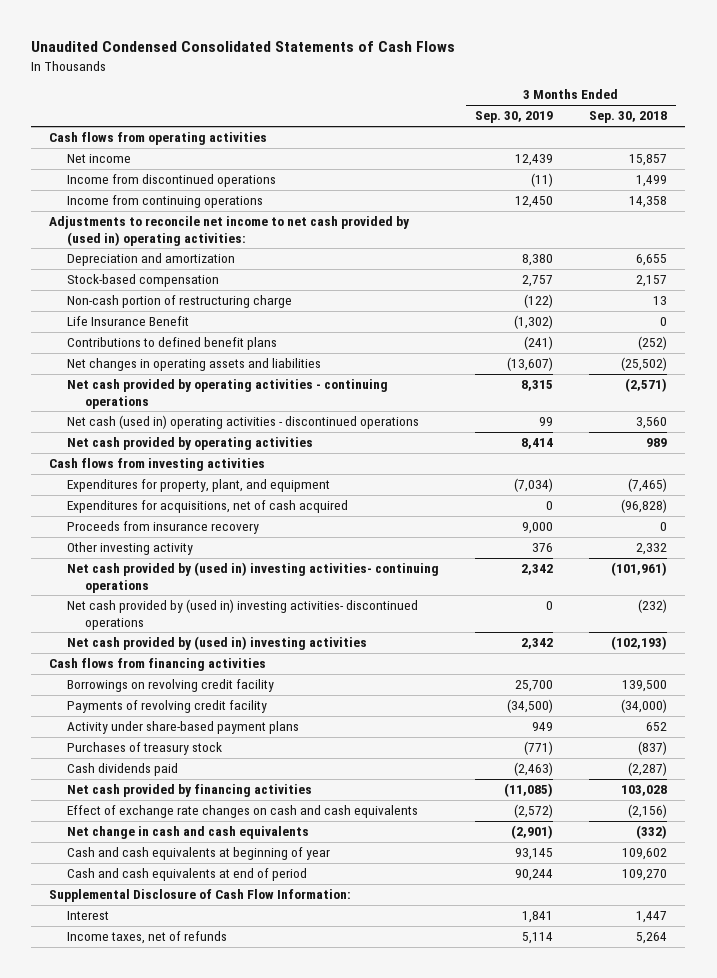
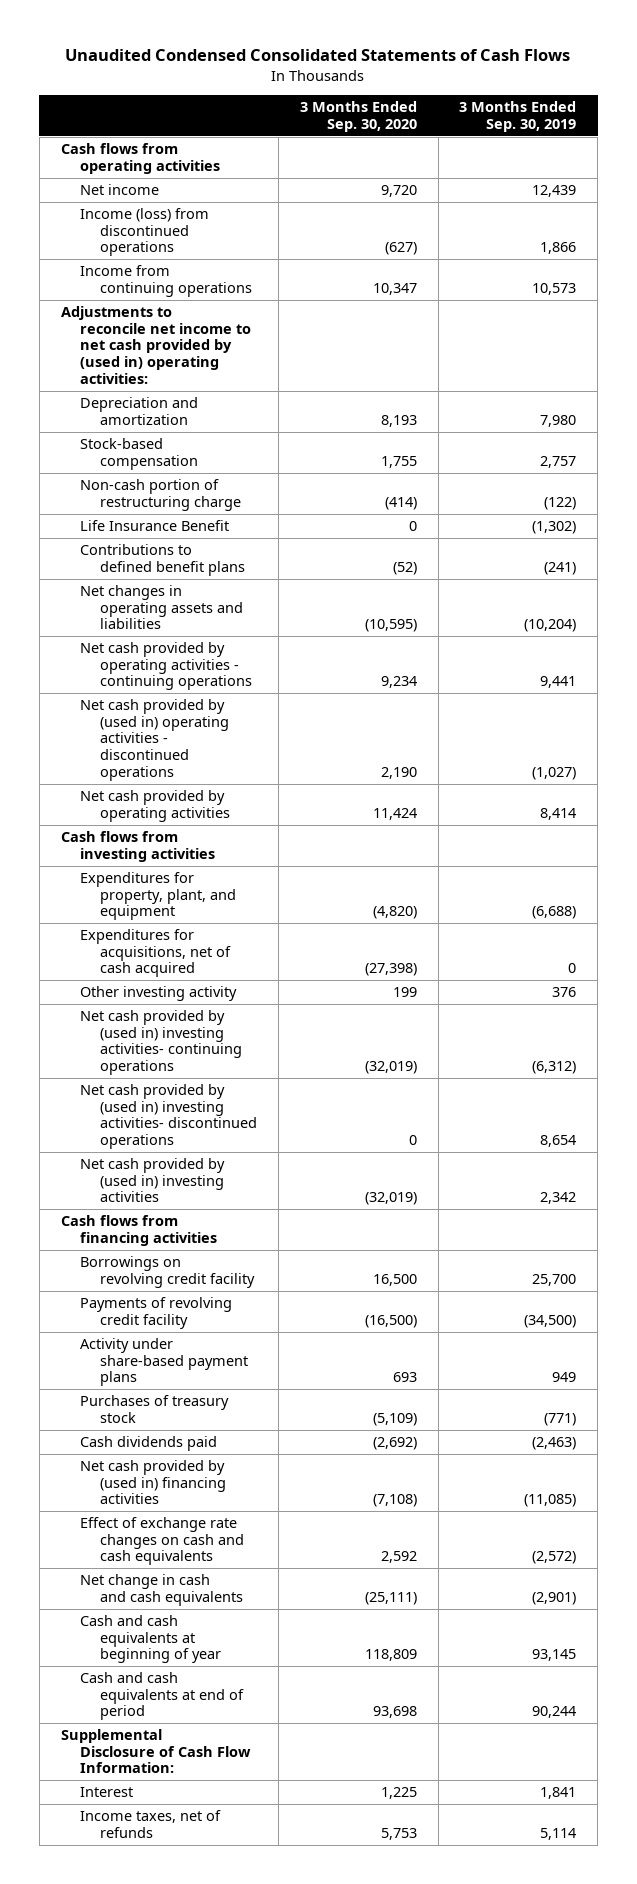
[589,111,668,124] Sep. 30, 2018 -> none
none -> [299,101,417,133] 3 Months Ended Sep. 30, 2020
[67,174,277,188] Income from discontinued operations -> [80,208,210,257] Income (loss) from discontinued operations
[531,173,554,188] (11) -> [540,242,577,255] 1,866
[515,196,554,209] 12,450 -> [532,282,577,295] 10,573
[522,254,554,267] 8,380 -> [540,414,577,427] 7,980
[507,357,554,372] (13,607) -> [524,619,577,633] (10,204)
[521,380,554,392] 8,315 -> [540,676,577,689] 9,441
[67,415,420,430] Net cash (used in) operating activities - discontinued operations -> [80,699,229,781] Net cash provided by (used in) operating activities - discontinued operations
[539,417,554,427] 99 -> [532,766,577,780] (1,027)
[514,478,554,493] (7,034) -> [532,906,577,920] (6,688)
[67,521,260,535] Proceeds from insurance recovery -> none
[521,564,554,576] 2,342 -> [532,1061,577,1075] (6,312)
[546,601,554,611] 0 -> [540,1135,577,1148] 8,654
[67,784,313,798] Net cash provided by financing activities -> [80,1460,226,1505] Net cash provided by (used in) financing activities

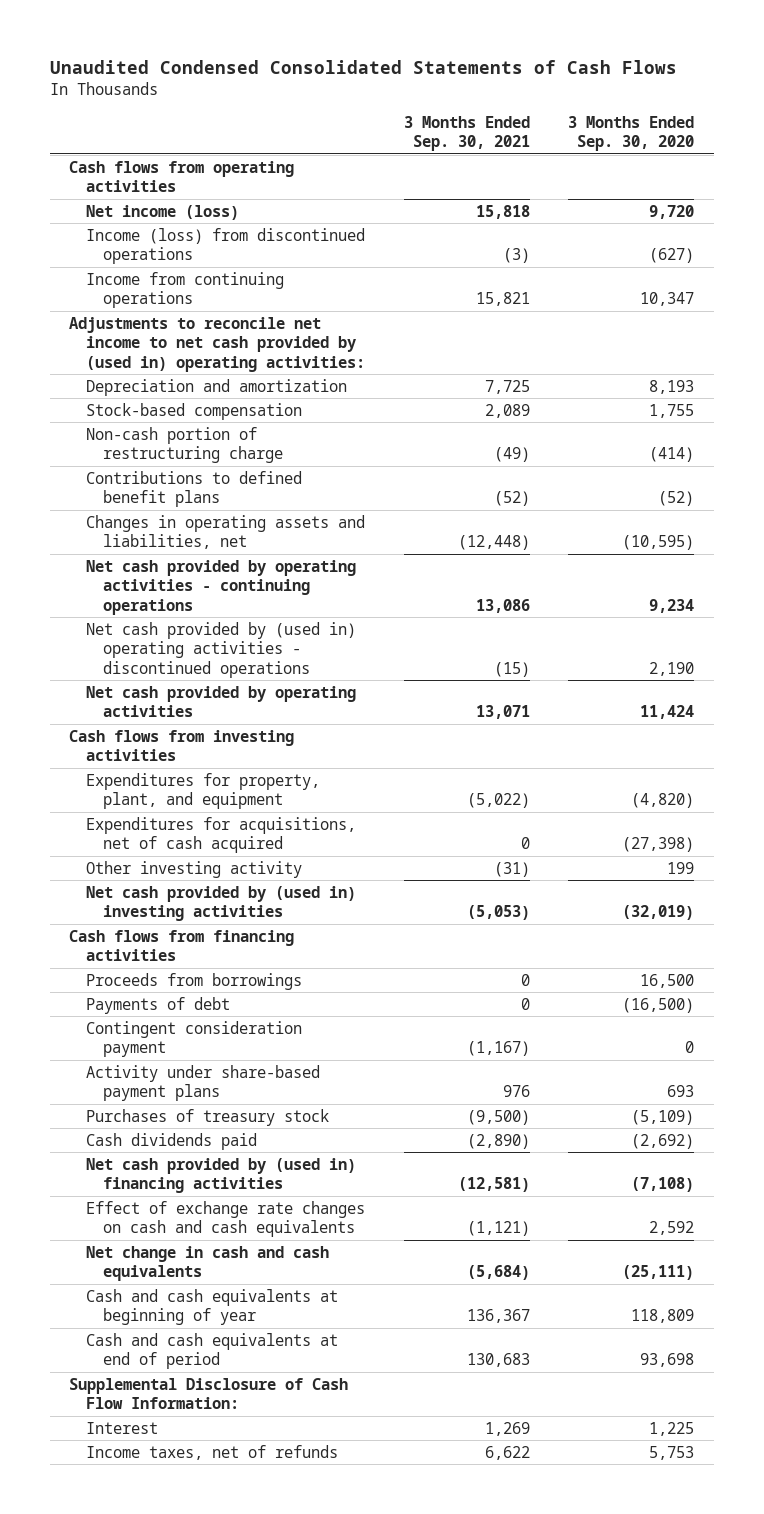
[459,101,577,133] 3 Months Ended Sep. 30, 2019 -> none
none -> [403,115,530,152] 3 Months Ended Sep. 30, 2021
[80,184,160,196] Net income -> [86,204,240,220] Net income (loss)
[80,520,230,532] Life Insurance Benefit -> none
[80,585,243,630] Net changes in operating assets and liabilities -> [86,514,366,550] Changes in operating assets and liabilities, net
[80,1010,242,1076] Net cash provided by (used in) investing activities- continuing operations -> none
[80,1084,257,1150] Net cash provided by (used in) investing activities- discontinued operations -> none
[80,1256,255,1288] Borrowings on revolving credit facility -> [86,972,303,990] Proceeds from borrowings
[80,1297,233,1329] Payments of revolving credit facility -> [86,996,231,1014] Payments of debt
none -> [86,1020,303,1058] Contingent consideration payment

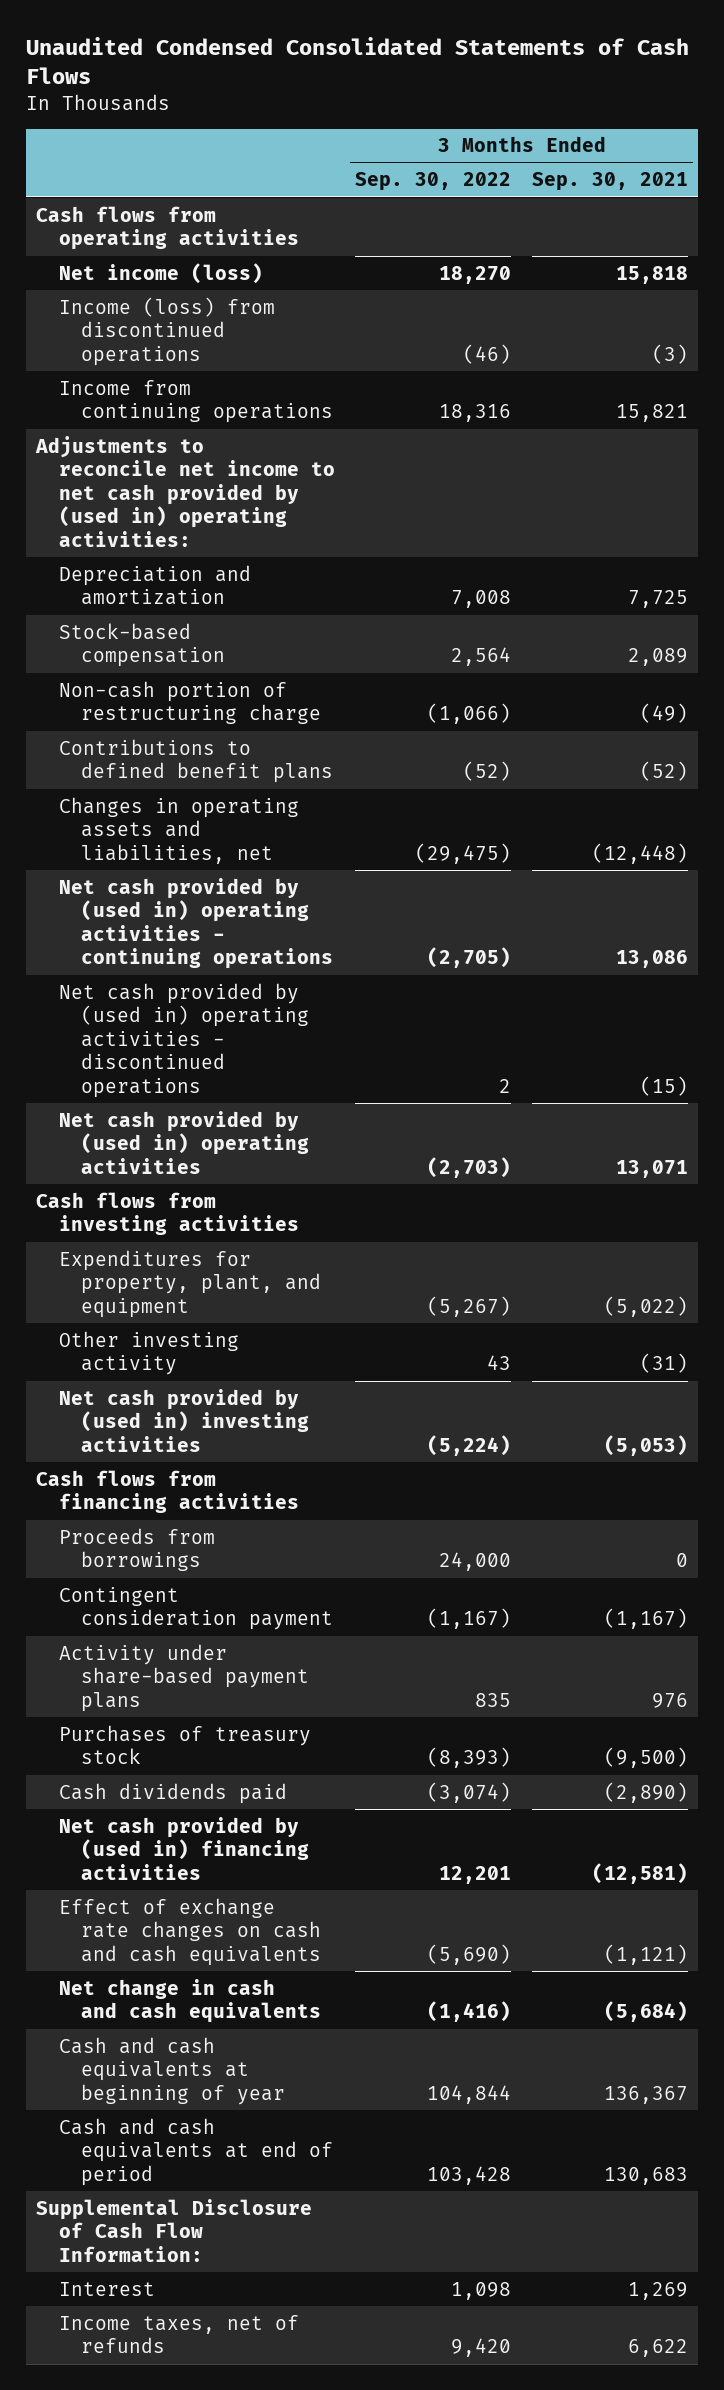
[568,115,695,152] 3 Months Ended Sep. 30, 2020 -> none
none -> [355,172,512,192] Sep. 30, 2022
[86,559,357,615] Net cash provided by operating activities - continuing operations -> [58,877,334,970] Net cash provided by (used in) operating activities - continuing operations
[86,685,357,718] Net cash provided by operating activities -> [58,1110,310,1174] Net cash provided by (used in) operating activities
[86,816,357,854] Expenditures for acquisitions, net of cash acquired -> none
[86,996,231,1014] Payments of debt -> none

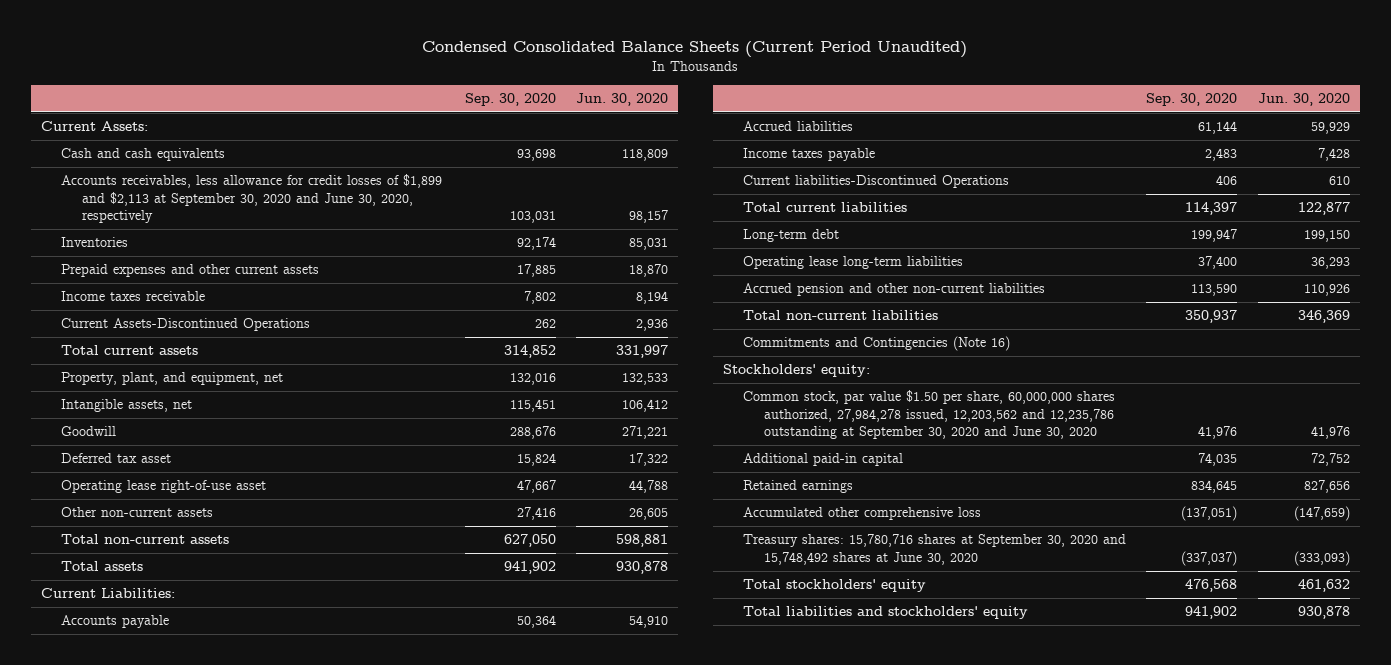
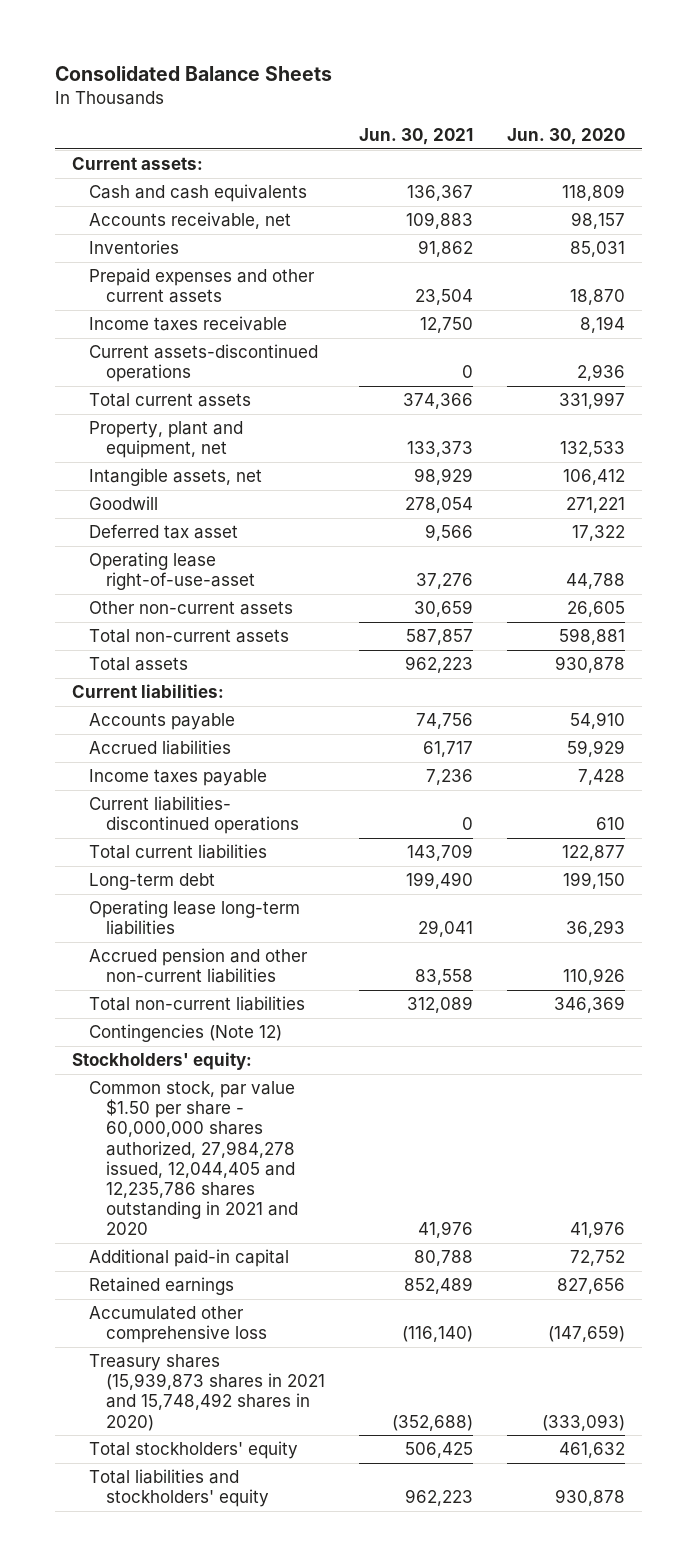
[422,41,968,59] Condensed Consolidated Balance Sheets (Current Period Unaudited) -> [54,66,332,82] Consolidated Balance Sheets
[464,92,556,106] Sep. 30, 2020 -> none
none -> [359,128,474,146] Jun. 30, 2021
[40,121,148,132] Current Assets: -> [71,157,203,171] Current assets:
[61,174,443,224] Accounts receivables, less allowance for credit losses of $1,899 and $2,113 at September 30, 2020 and June 30, 2020, respectively -> [89,212,292,230] Accounts receivable, net
[61,318,311,332] Current Assets-Discontinued Operations -> [89,344,319,383] Current assets-discontinued operations
[61,372,284,386] Property, plant, and equipment, net -> [89,421,244,459] Property, plant and equipment, net
[61,480,267,494] Operating lease right-of-use asset -> [89,552,256,591] Operating lease right-of-use-asset
[40,588,175,599] Current Liabilities: -> [71,684,224,699] Current liabilities:
[743,175,1010,189] Current liabilities-Discontinued Operations -> [89,796,300,835] Current liabilities- discontinued operations
[743,336,1011,352] Commitments and Contingencies (Note 16) -> [89,1024,283,1043] Contingencies (Note 12)
[743,390,1116,440] Common stock, par value $1.50 per share, 60,000,000 shares authorized, 27,984,278 issued, 12,203,562 and 12,235,786 outstanding at September 30, 2020 and June 30, 2020 -> [89,1081,299,1236] Common stock, par value $1.50 per share - 60,000,000 shares authorized, 27,984,278 issued, 12,044,405 and 12,235,786 shares outstanding in 2021 and 2020
[743,534,1127,565] Treasury shares: 15,780,716 shares at September 30, 2020 and 15,748,492 shares at June 30, 2020 -> [89,1354,326,1431] Treasury shares (15,939,873 shares in 2021 and 15,748,492 shares in 2020)

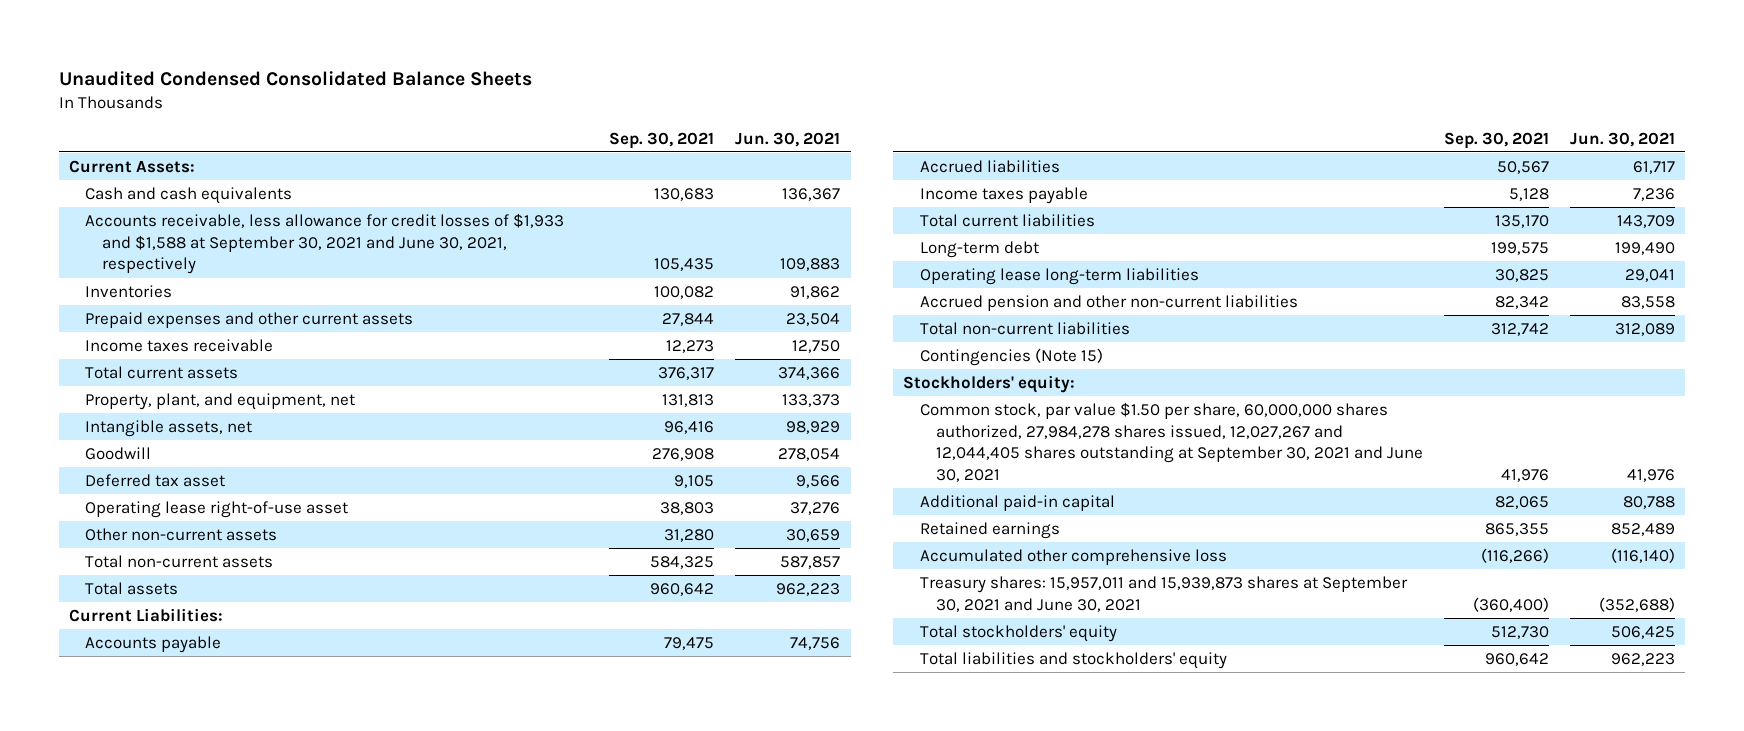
[54,66,332,82] Consolidated Balance Sheets -> [58,70,532,86] Unaudited Condensed Consolidated Balance Sheets
[507,128,626,146] Jun. 30, 2020 -> none
none -> [609,131,715,149] Sep. 30, 2021
[71,157,203,171] Current assets: -> [68,159,195,173] Current Assets:
[89,212,292,230] Accounts receivable, net -> [85,212,565,275] Accounts receivable, less allowance for credit losses of $1,933 and $1,588 at September 30, 2021 and June 30, 2021, respectively
[89,344,319,383] Current assets-discontinued operations -> none
[89,421,244,459] Property, plant and equipment, net -> [85,392,356,410] Property, plant, and equipment, net
[89,552,256,591] Operating lease right-of-use-asset -> [85,500,349,518] Operating lease right-of-use asset
[71,684,224,699] Current liabilities: -> [68,607,223,622] Current Liabilities:
[89,796,300,835] Current liabilities- discontinued operations -> none
[89,1024,283,1043] Contingencies (Note 12) -> [919,347,1103,366] Contingencies (Note 15)
[89,1081,299,1236] Common stock, par value $1.50 per share - 60,000,000 shares authorized, 27,984,278 issued, 12,044,405 and 12,235,786 shares outstanding in 2021 and 2020 -> [919,401,1424,483] Common stock, par value $1.50 per share, 60,000,000 shares authorized, 27,984,278 shares issued, 12,027,267 and 12,044,405 shares outstanding at September 30, 2021 and June 30, 2021
[89,1354,326,1431] Treasury shares (15,939,873 shares in 2021 and 15,748,492 shares in 2020) -> [919,575,1408,612] Treasury shares: 15,957,011 and 15,939,873 shares at September 30, 2021 and June 30, 2021

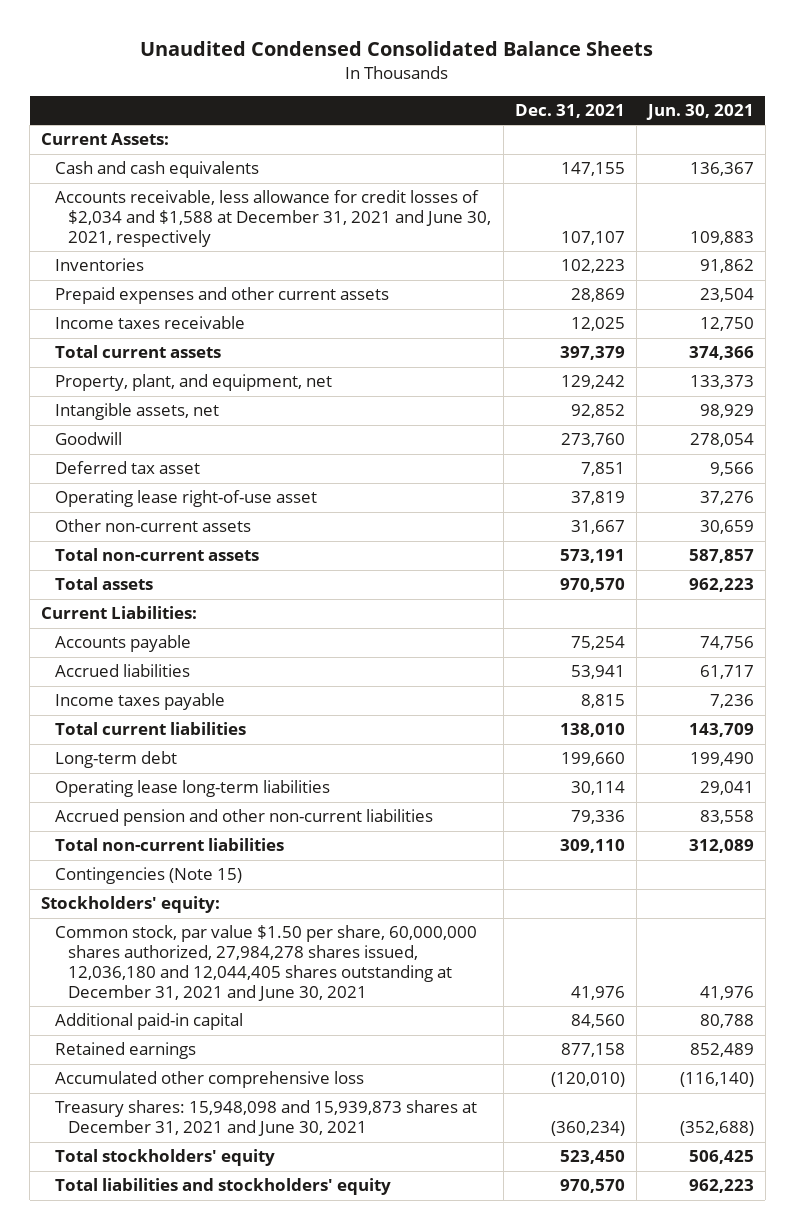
[609,131,715,149] Sep. 30, 2021 -> none
none -> [514,104,625,119] Dec. 31, 2021
[85,212,565,275] Accounts receivable, less allowance for credit losses of $1,933 and $1,588 at September 30, 2021 and June 30, 2021, respectively -> [54,190,492,247] Accounts receivable, less allowance for credit losses of $2,034 and $1,588 at December 31, 2021 and June 30, 2021, respectively
[919,401,1424,483] Common stock, par value $1.50 per share, 60,000,000 shares authorized, 27,984,278 shares issued, 12,027,267 and 12,044,405 shares outstanding at September 30, 2021 and June 30, 2021 -> [54,925,477,1001] Common stock, par value $1.50 per share, 60,000,000 shares authorized, 27,984,278 shares issued, 12,036,180 and 12,044,405 shares outstanding at December 31, 2021 and June 30, 2021
[919,575,1408,612] Treasury shares: 15,957,011 and 15,939,873 shares at September 30, 2021 and June 30, 2021 -> [54,1100,477,1137] Treasury shares: 15,948,098 and 15,939,873 shares at December 31, 2021 and June 30, 2021

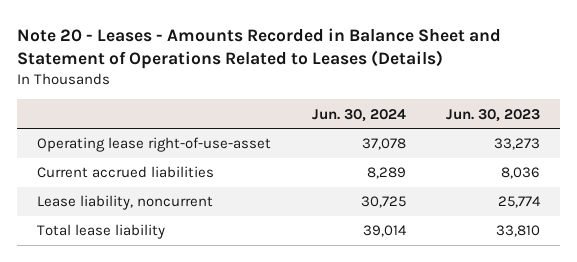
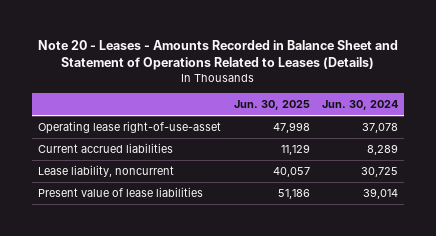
[445,108,540,122] Jun. 30, 2023 -> none
none -> [233,100,310,111] Jun. 30, 2025
[37,224,166,240] Total lease liability -> [38,187,204,198] Present value of lease liabilities

